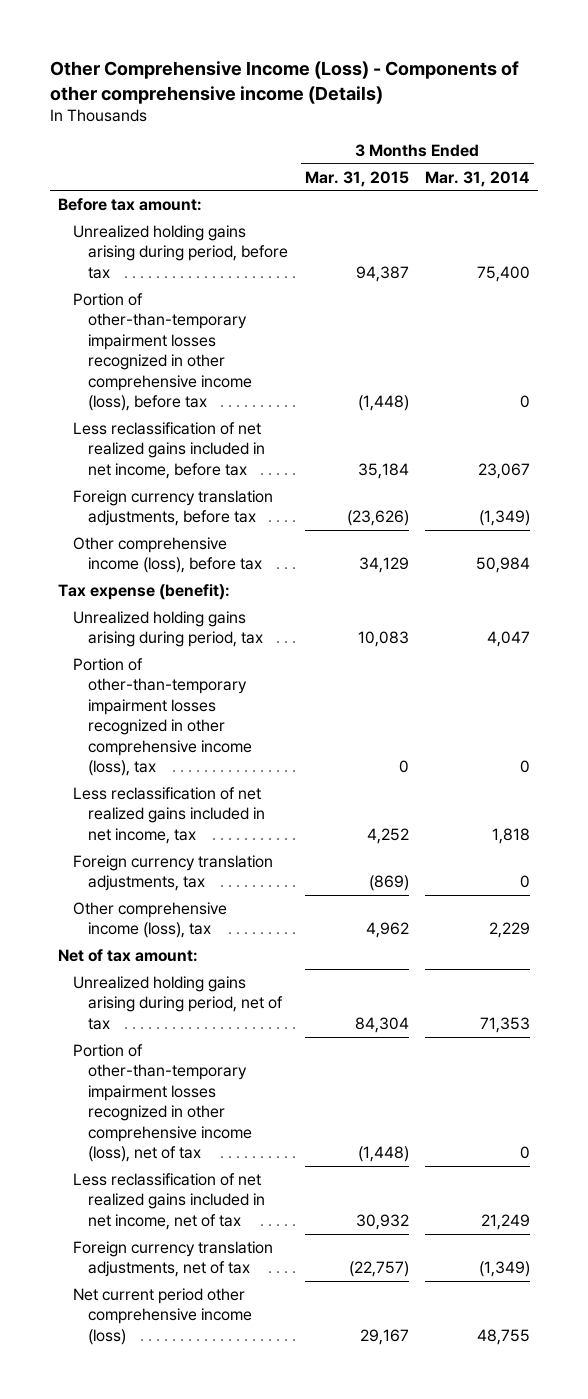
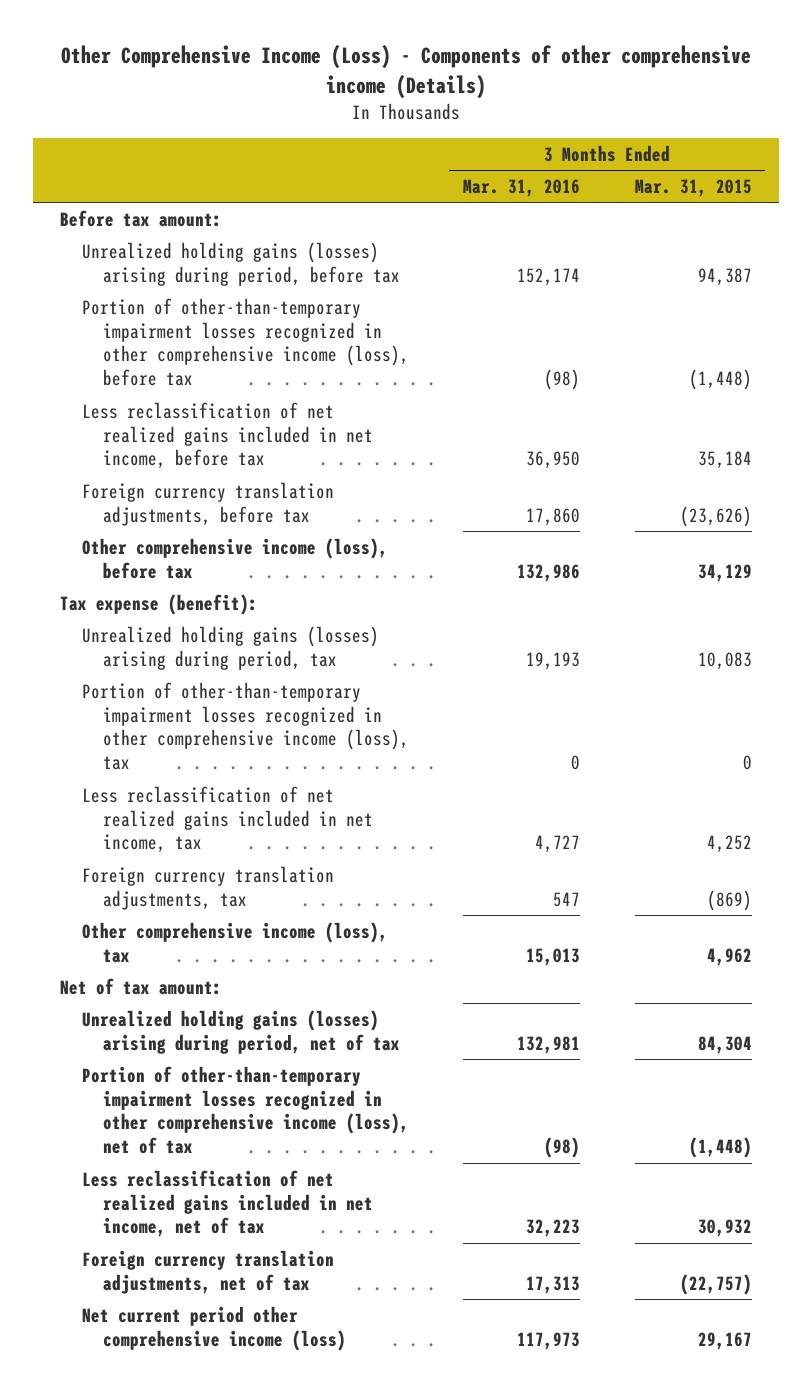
[424,170,530,187] Mar. 31, 2014 -> none
none -> [463,178,581,197] Mar. 31, 2016
[73,224,289,279] Unrealized holding gains arising during period, before tax -> [81,241,400,286] Unrealized holding gains (losses) arising during period, before tax
[73,610,264,648] Unrealized holding gains arising during period, tax -> [81,625,379,670] Unrealized holding gains (losses) arising during period, tax
[73,975,284,1030] Unrealized holding gains arising during period, net of tax -> [81,1009,400,1054] Unrealized holding gains (losses) arising during period, net of tax

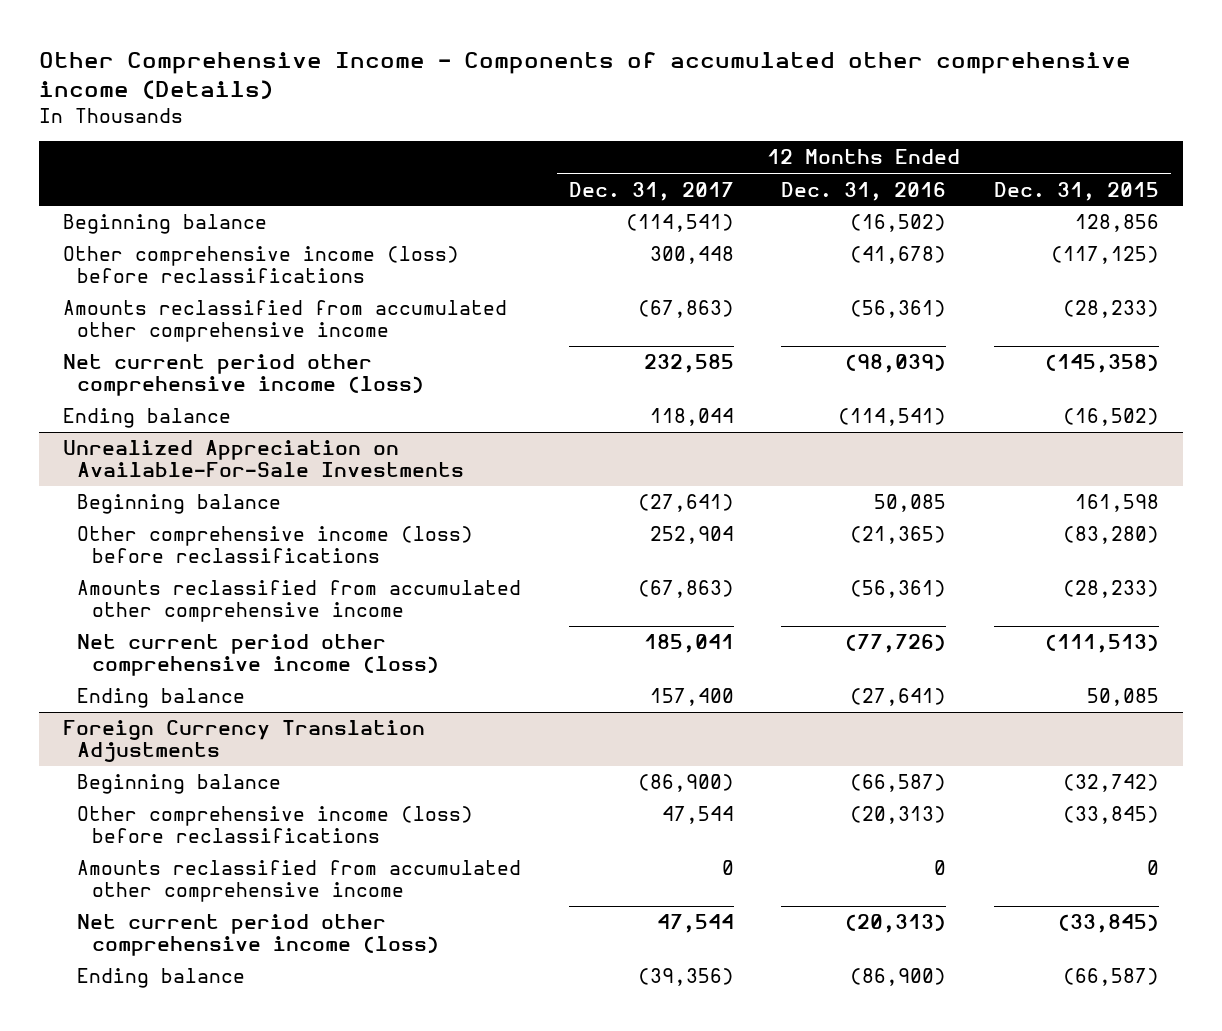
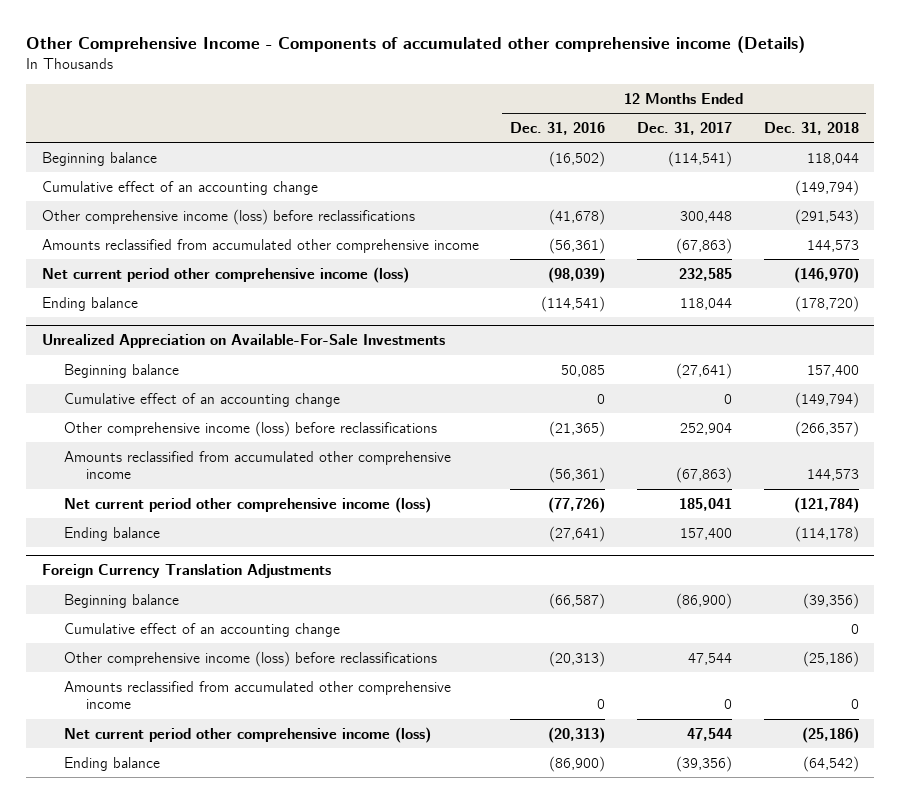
[993,181,1159,201] Dec. 31, 2015 -> none
none -> [763,122,859,136] Dec. 31, 2018
none -> [41,180,318,195] Cumulative effect of an accounting change
none -> [63,392,340,407] Cumulative effect of an accounting change
none -> [63,622,340,637] Cumulative effect of an accounting change

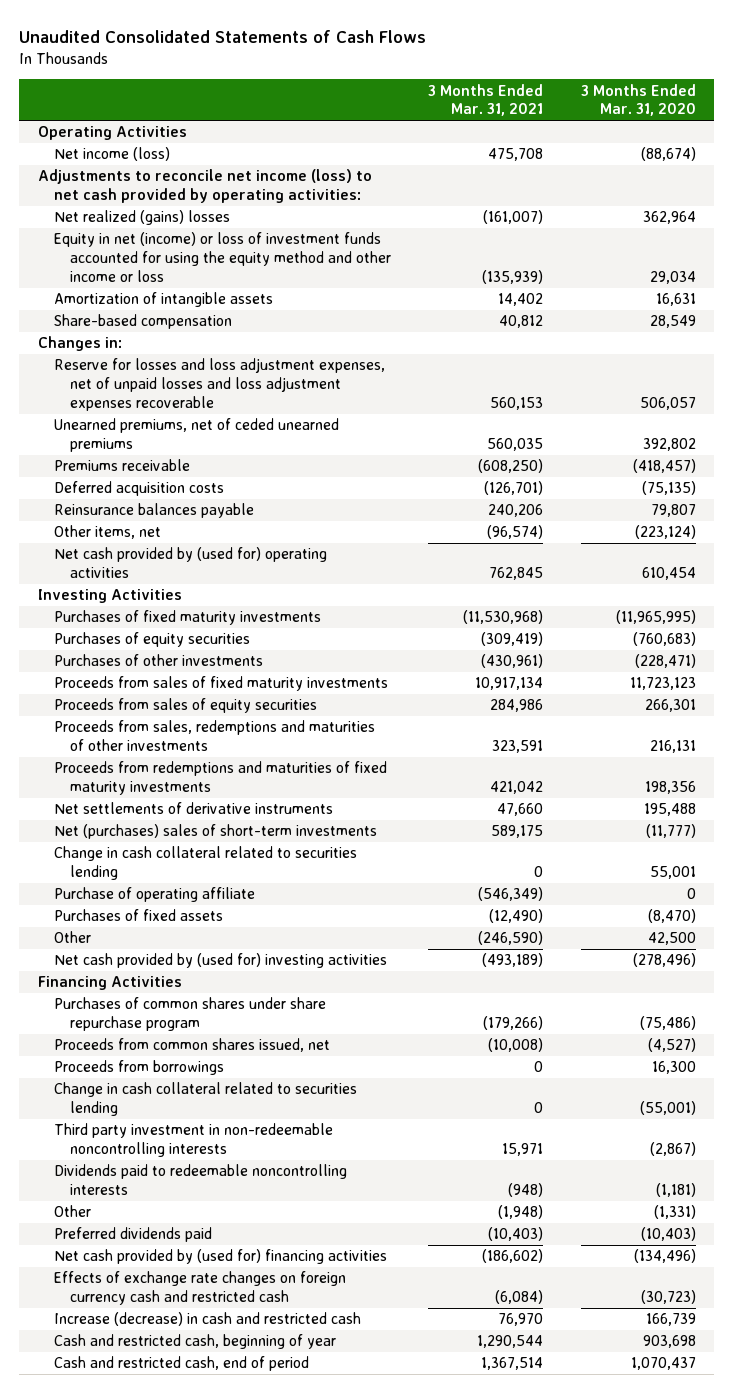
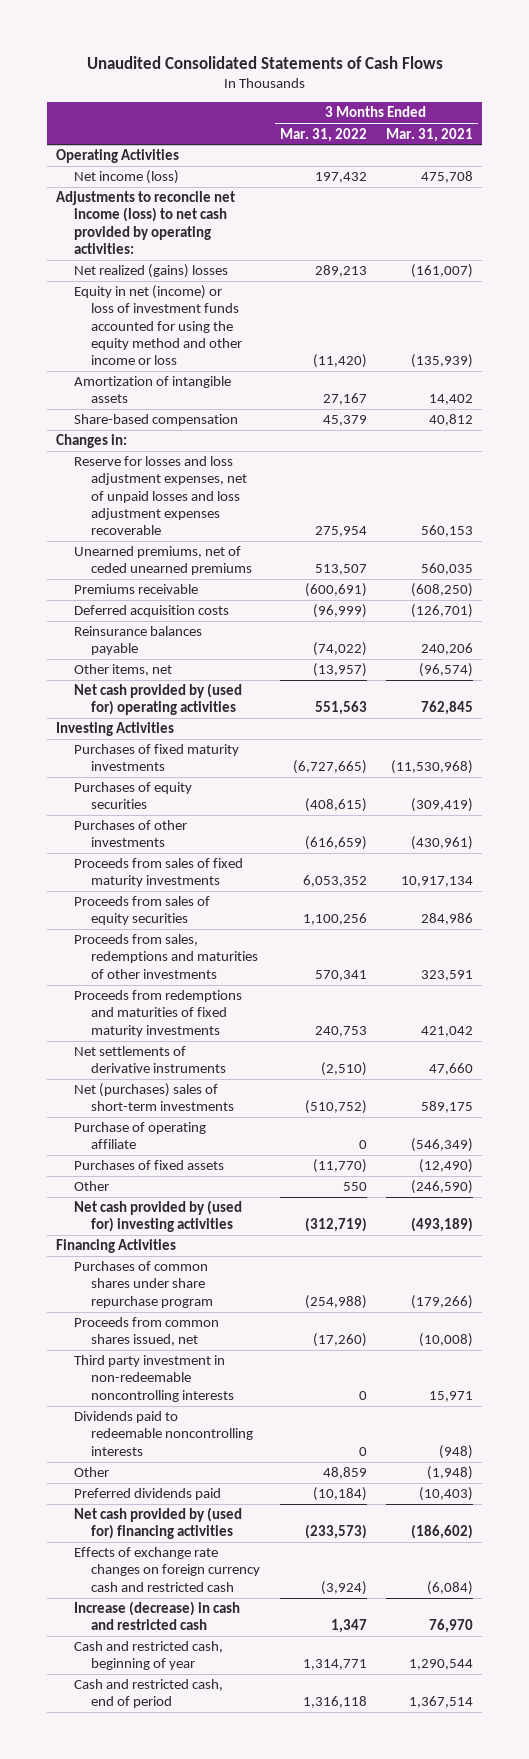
[580,83,696,117] 3 Months Ended Mar. 31, 2020 -> none
none -> [279,127,367,142] Mar. 31, 2022
[53,846,357,881] Change in cash collateral related to securities lending -> none
[53,1060,224,1076] Proceeds from borrowings -> none
[53,1082,357,1117] Change in cash collateral related to securities lending -> none

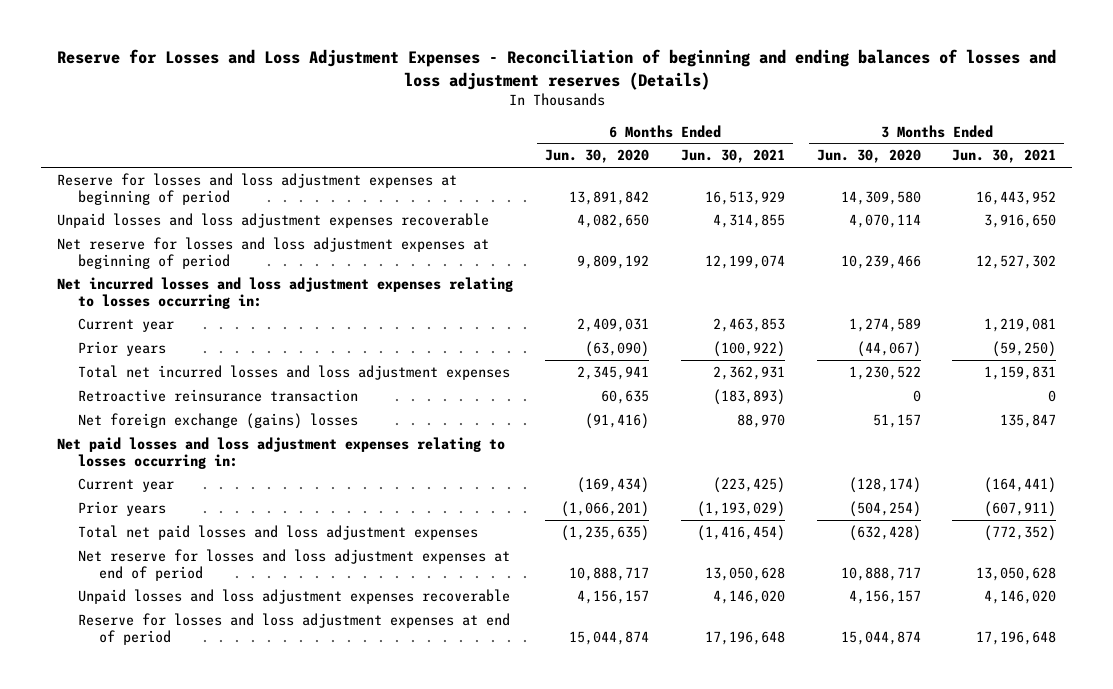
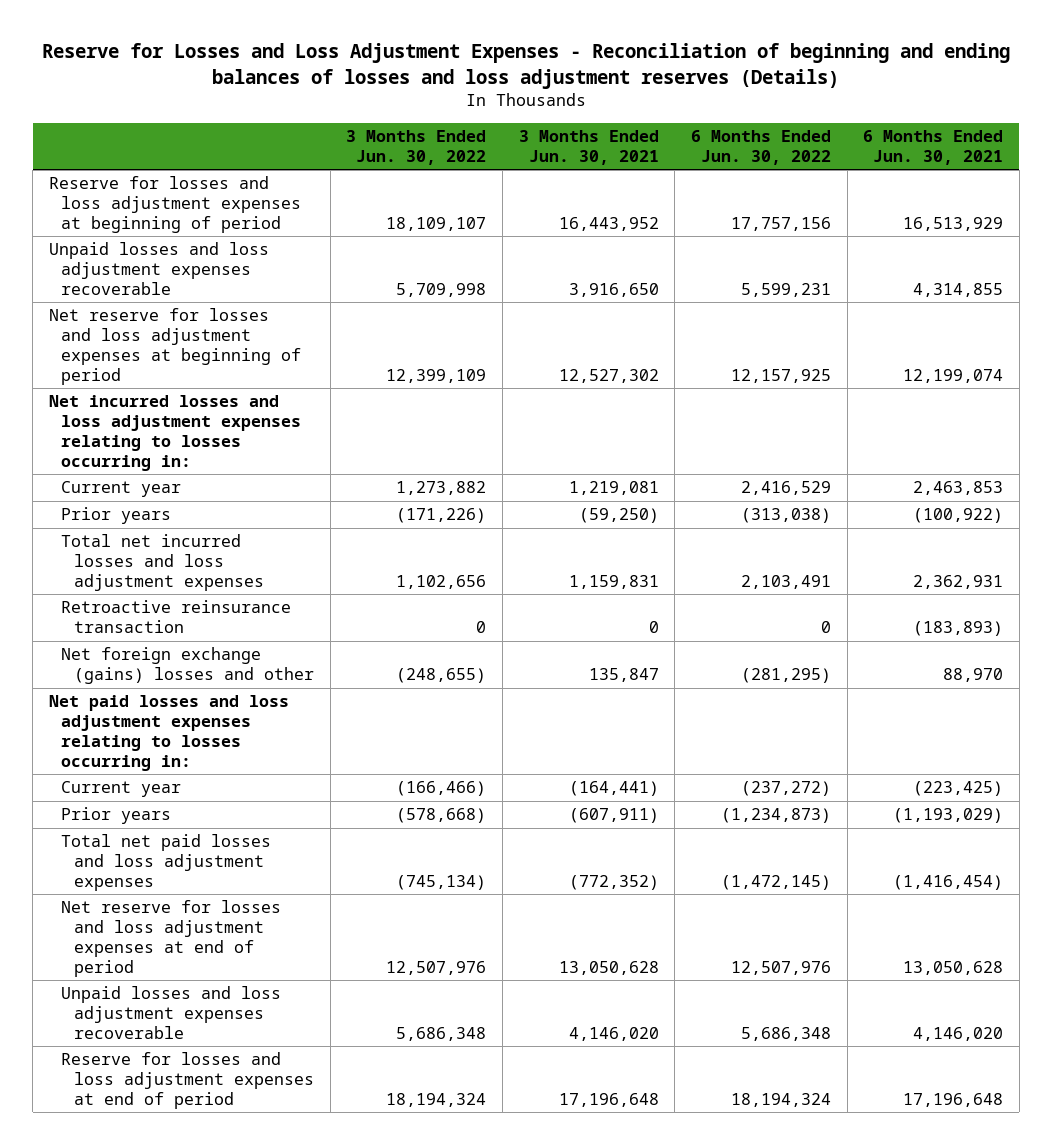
[544,149,649,164] Jun. 30, 2020 -> none
[816,149,921,164] Jun. 30, 2020 -> none
none -> [346,130,487,165] 3 Months Ended Jun. 30, 2022
none -> [690,130,831,165] 6 Months Ended Jun. 30, 2022
[78,412,359,429] Net foreign exchange (gains) losses -> [61,647,315,685] Net foreign exchange (gains) losses and other

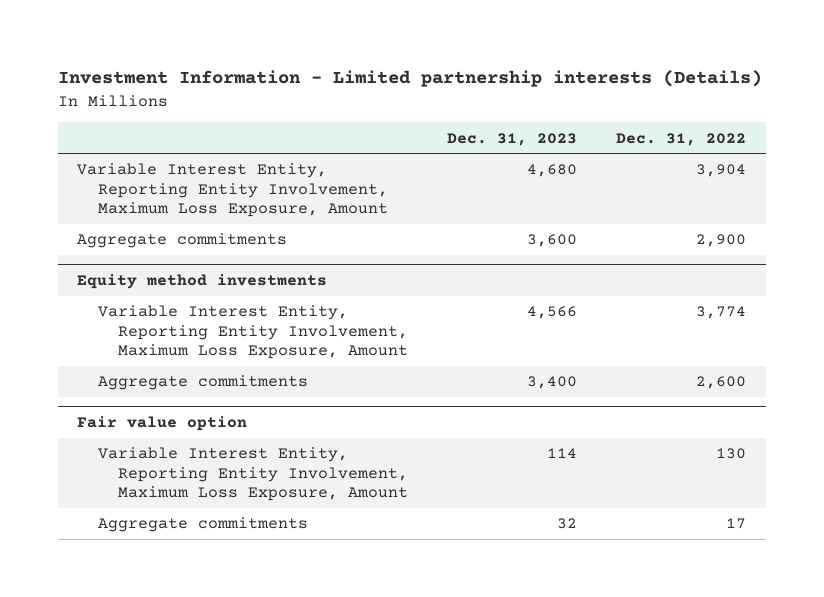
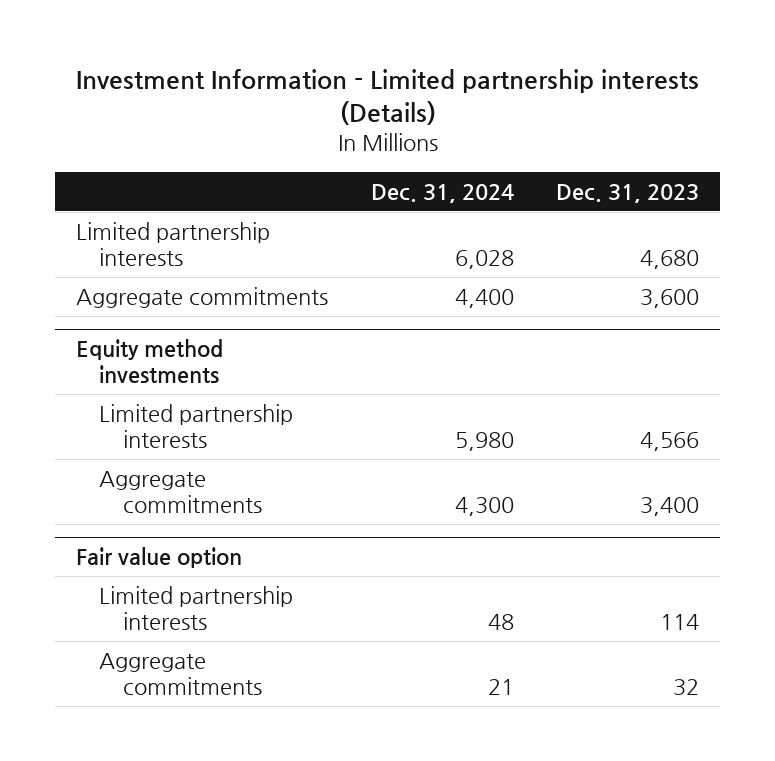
[616,132,747,146] Dec. 31, 2022 -> none
none -> [370,183,514,203] Dec. 31, 2024
[77,163,388,218] Variable Interest Entity, Reporting Entity Involvement, Maximum Loss Exposure, Amount -> [76,221,271,267] Limited partnership interests
[97,305,409,360] Variable Interest Entity, Reporting Entity Involvement, Maximum Loss Exposure, Amount -> [99,403,294,449] Limited partnership interests
[97,447,409,502] Variable Interest Entity, Reporting Entity Involvement, Maximum Loss Exposure, Amount -> [99,585,294,631] Limited partnership interests

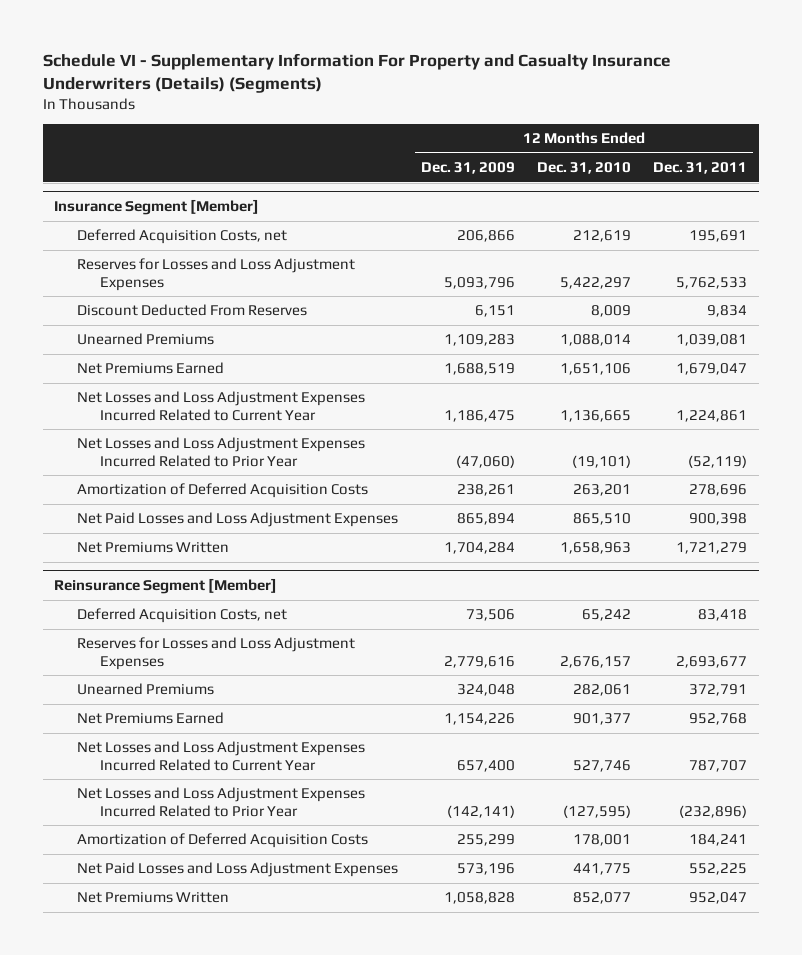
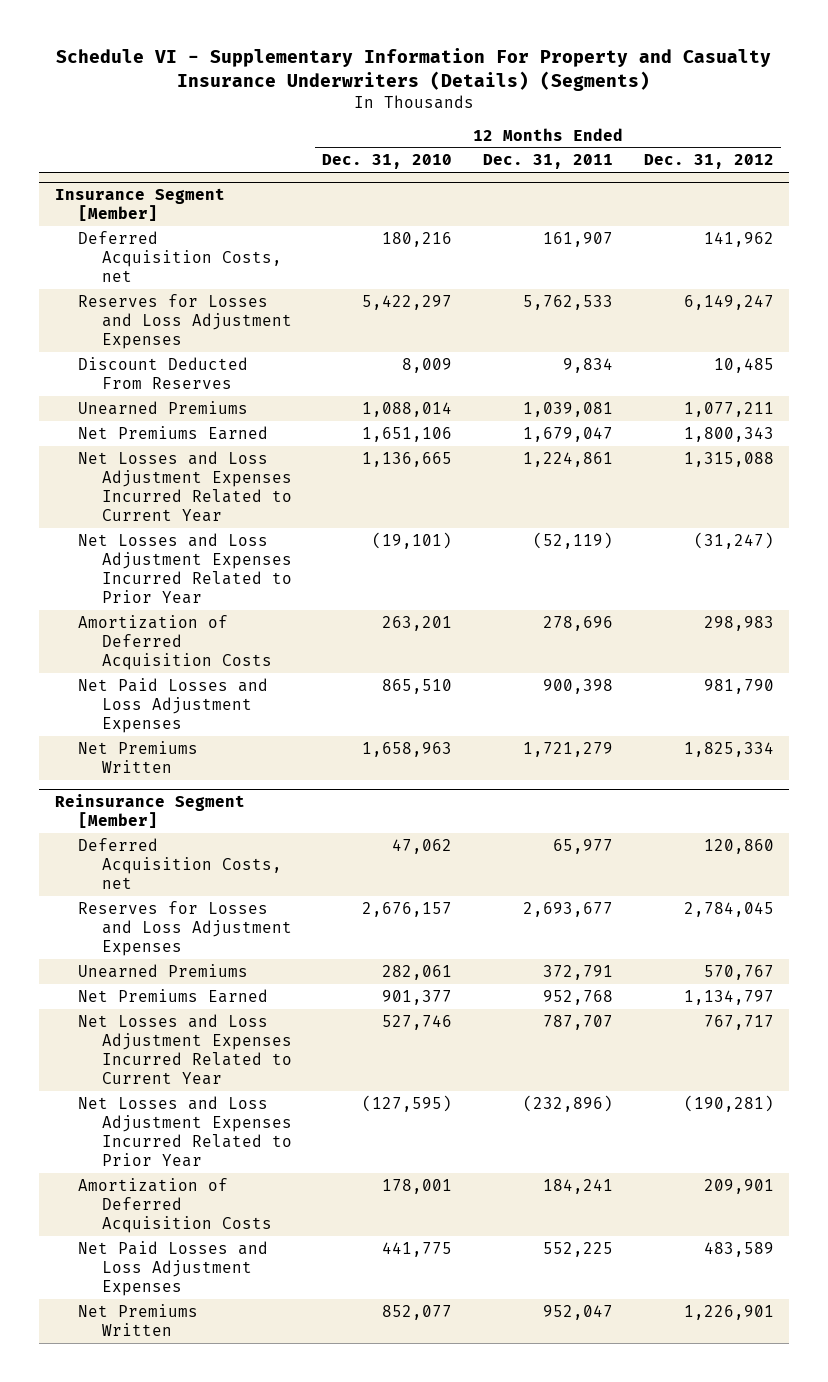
[420,161,515,174] Dec. 31, 2009 -> none
none -> [643,154,774,170] Dec. 31, 2012
[572,230,631,243] 212,619 -> [382,231,453,247] 180,216
[689,230,748,243] 195,691 -> [542,231,613,247] 161,907
[581,609,631,622] 65,242 -> [392,838,453,854] 47,062
[698,609,748,622] 83,418 -> [552,838,613,854] 65,977

